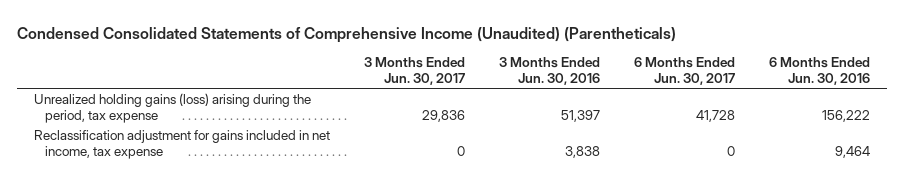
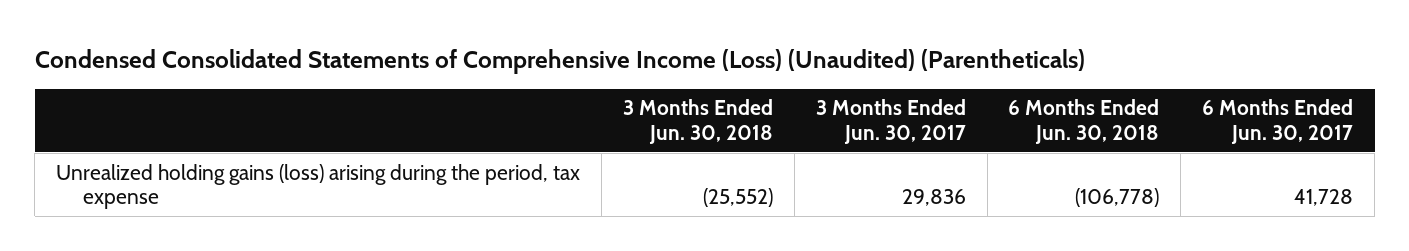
[17,26,677,43] Condensed Consolidated Statements of Comprehensive Income (Unaudited) (Parentheticals) -> [34,48,1085,74] Condensed Consolidated Statements of Comprehensive Income (Loss) (Unaudited) (Parentheticals)
[499,57,601,86] 3 Months Ended Jun. 30, 2016 -> none
[769,57,871,86] 6 Months Ended Jun. 30, 2016 -> none
none -> [622,99,773,145] 3 Months Ended Jun. 30, 2018
none -> [1008,99,1160,145] 6 Months Ended Jun. 30, 2018
[34,130,331,159] Reclassification adjustment for gains included in net income, tax expense -> none

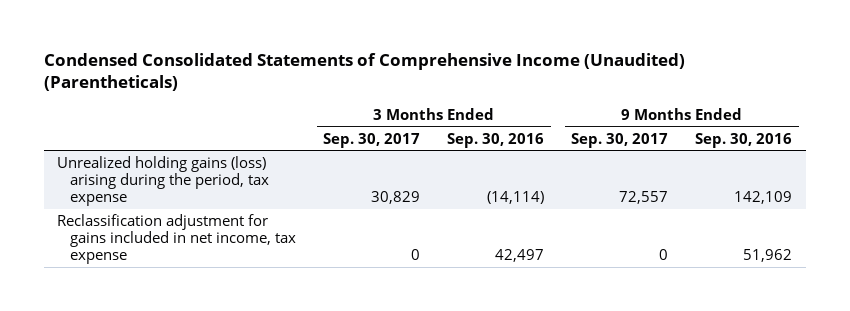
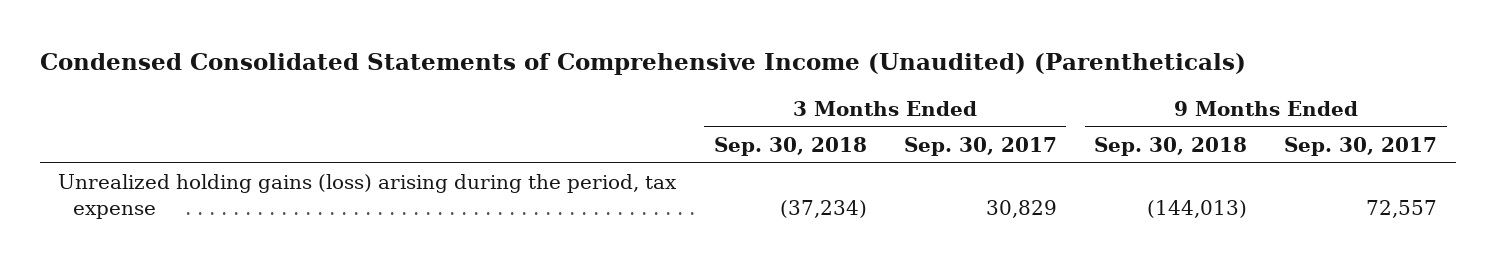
[447,132,545,148] Sep. 30, 2016 -> none
[695,132,793,148] Sep. 30, 2016 -> none
none -> [713,137,867,157] Sep. 30, 2018
none -> [1094,137,1248,157] Sep. 30, 2018
[57,214,297,264] Reclassification adjustment for gains included in net income, tax expense -> none

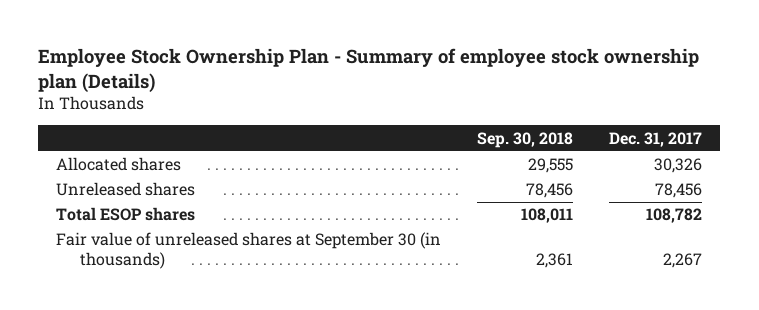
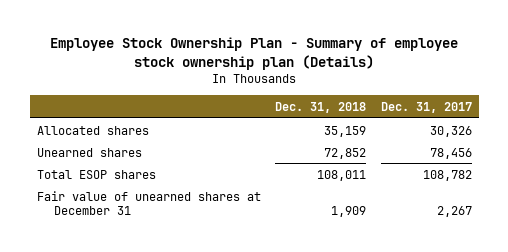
[477,131,574,148] Sep. 30, 2018 -> none
none -> [275,102,367,114] Dec. 31, 2018
[56,182,196,197] Unreleased shares -> [36,147,142,157] Unearned shares
[56,232,442,269] Fair value of unreleased shares at September 30 (in thousands) -> [36,190,261,216] Fair value of unearned shares at December 31

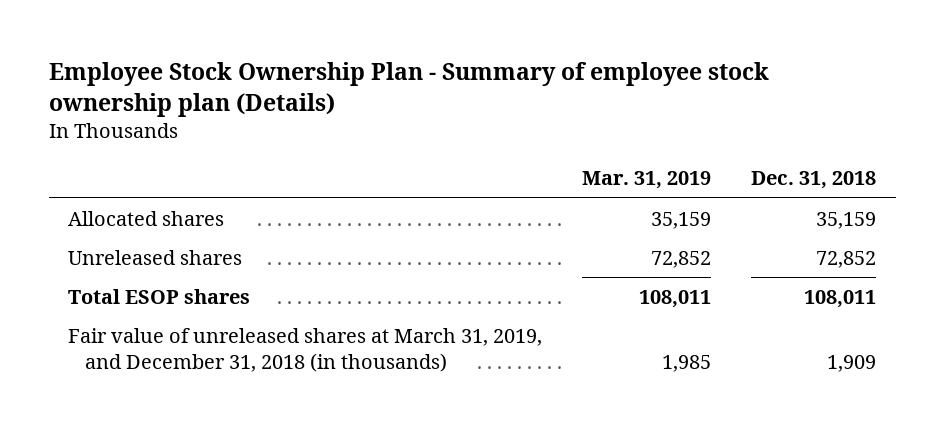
[380,102,472,114] Dec. 31, 2017 -> none
none -> [582,171,712,190] Mar. 31, 2019
[36,147,142,157] Unearned shares -> [68,249,243,265] Unreleased shares
[36,190,261,216] Fair value of unearned shares at December 31 -> [68,327,543,372] Fair value of unreleased shares at March 31, 2019, and December 31, 2018 (in thousands)

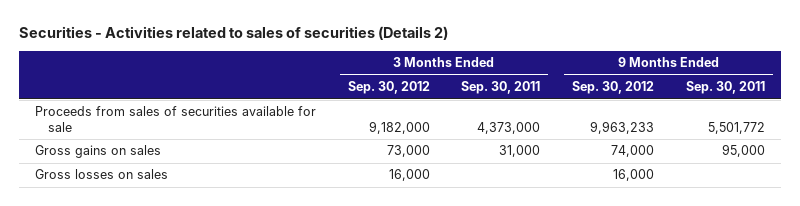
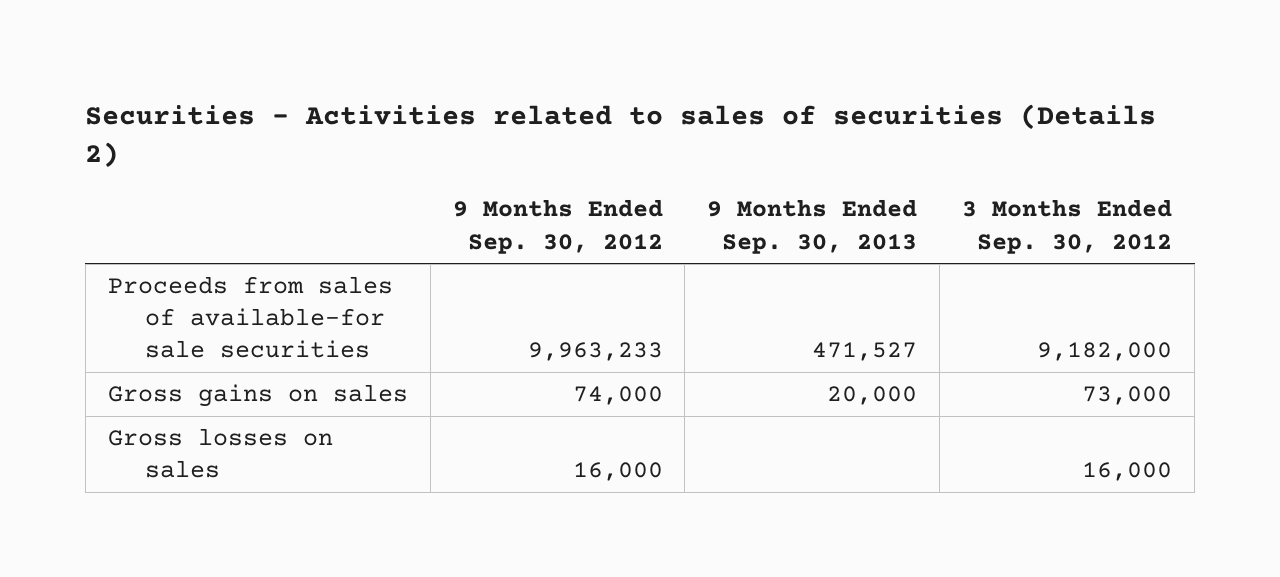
[461,81,541,95] Sep. 30, 2011 -> none
[685,81,765,95] Sep. 30, 2011 -> none
none -> [707,199,918,254] 9 Months Ended Sep. 30, 2013
[34,106,316,132] Proceeds from sales of securities available for sale -> [107,276,393,359] Proceeds from sales of available-for sale securities

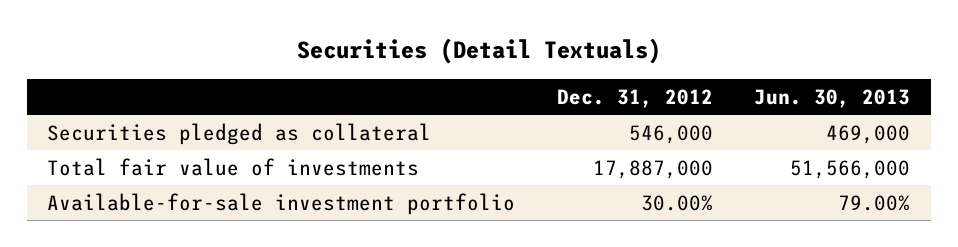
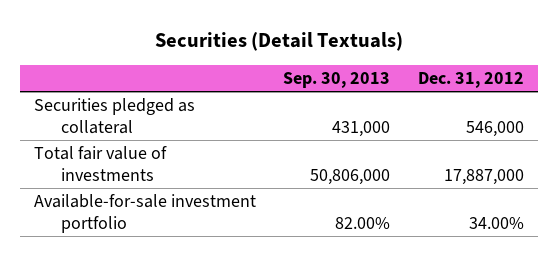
[754,88,911,108] Jun. 30, 2013 -> none
none -> [283,72,391,89] Sep. 30, 2013
[640,194,713,211] 30.00% -> [468,216,524,229] 34.00%

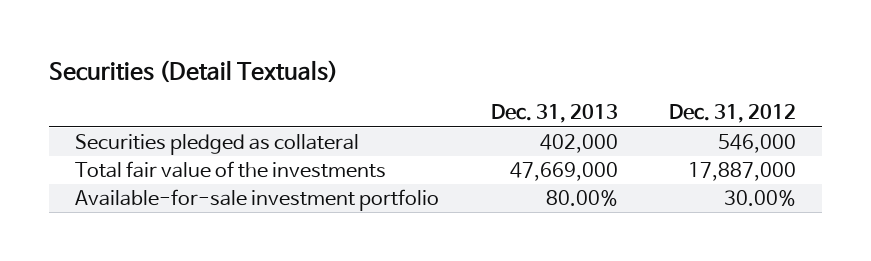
[283,72,391,89] Sep. 30, 2013 -> none
none -> [490,104,618,124] Dec. 31, 2013
[33,145,167,181] Total fair value of investments -> [74,161,386,179] Total fair value of the investments
[468,216,524,229] 34.00% -> [724,190,797,207] 30.00%

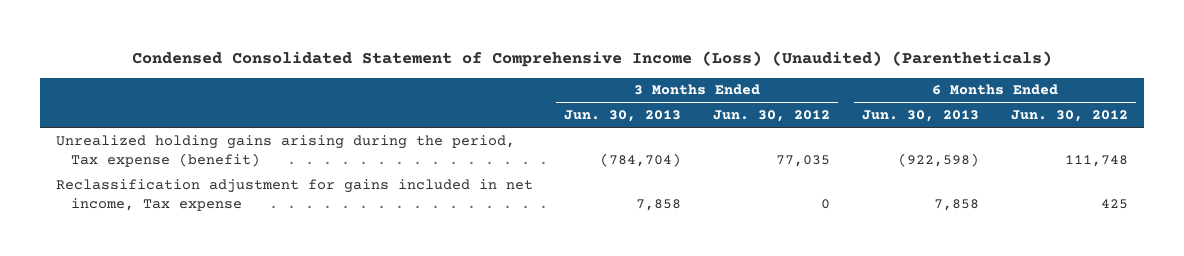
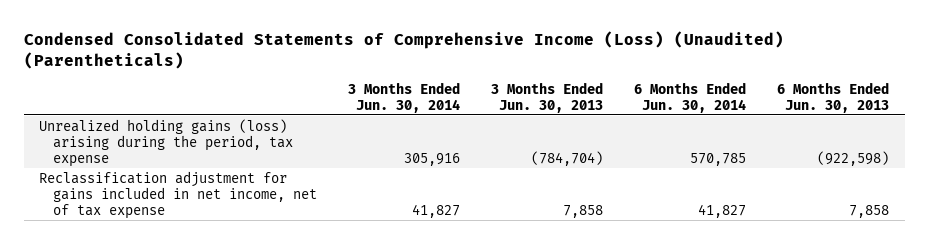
[131,50,1052,67] Condensed Consolidated Statement of Comprehensive Income (Loss) (Unaudited) (Parentheticals) -> [23,30,784,69] Condensed Consolidated Statements of Comprehensive Income (Loss) (Unaudited) (Parentheticals)
[713,110,831,123] Jun. 30, 2012 -> none
[1011,110,1129,123] Jun. 30, 2012 -> none
none -> [348,81,461,113] 3 Months Ended Jun. 30, 2014
none -> [634,81,747,113] 6 Months Ended Jun. 30, 2014
[55,134,515,168] Unrealized holding gains arising during the period, Tax expense (benefit) -> [39,118,294,167] Unrealized holding gains (loss) arising during the period, tax expense
[55,178,533,212] Reclassification adjustment for gains included in net income, Tax expense -> [39,170,318,219] Reclassification adjustment for gains included in net income, net of tax expense

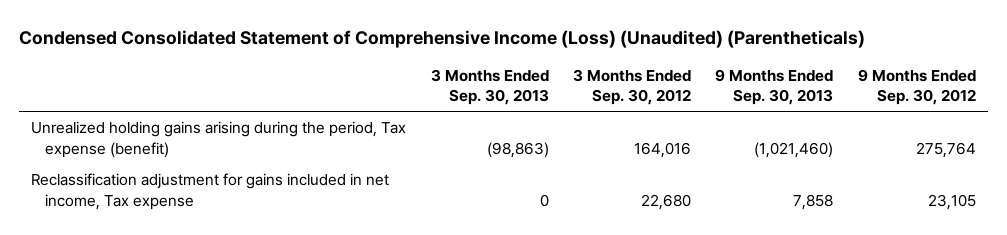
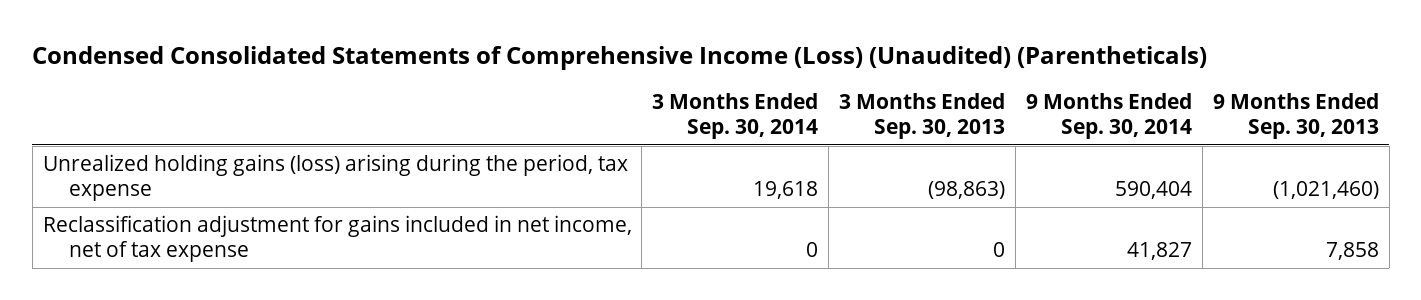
[19,29,866,48] Condensed Consolidated Statement of Comprehensive Income (Loss) (Unaudited) (Parentheticals) -> [32,45,1208,70] Condensed Consolidated Statements of Comprehensive Income (Loss) (Unaudited) (Parentheticals)
[573,68,692,105] 3 Months Ended Sep. 30, 2012 -> none
[857,68,976,105] 9 Months Ended Sep. 30, 2012 -> none
none -> [652,93,819,139] 3 Months Ended Sep. 30, 2014
none -> [1026,93,1193,139] 9 Months Ended Sep. 30, 2014
[31,121,407,158] Unrealized holding gains arising during the period, Tax expense (benefit) -> [42,154,628,201] Unrealized holding gains (loss) arising during the period, tax expense
[31,173,390,210] Reclassification adjustment for gains included in net income, Tax expense -> [42,215,632,262] Reclassification adjustment for gains included in net income, net of tax expense

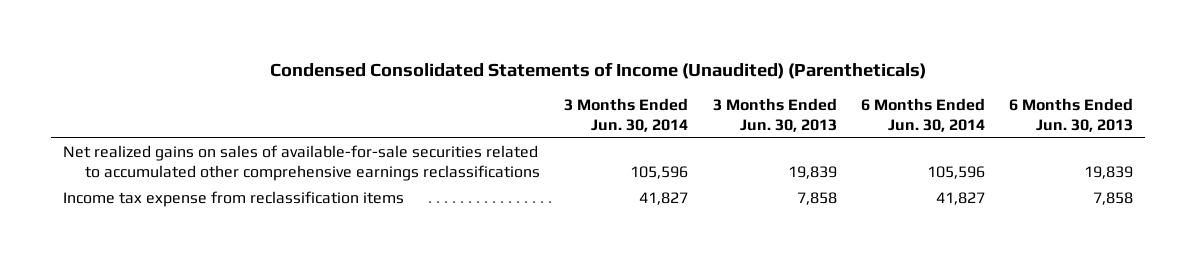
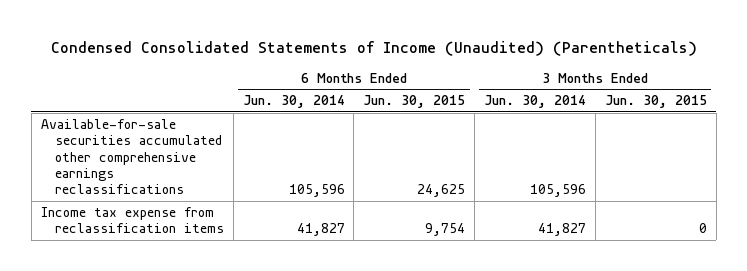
[712,98,837,133] 3 Months Ended Jun. 30, 2013 -> none
[1009,98,1134,133] 6 Months Ended Jun. 30, 2013 -> none
none -> [363,95,466,109] Jun. 30, 2015
none -> [604,95,707,109] Jun. 30, 2015
[63,145,540,181] Net realized gains on sales of available-for-sale securities related to accumulated other comprehensive earnings reclassifications -> [40,119,222,194] Available-for-sale securities accumulated other comprehensive earnings reclassifications

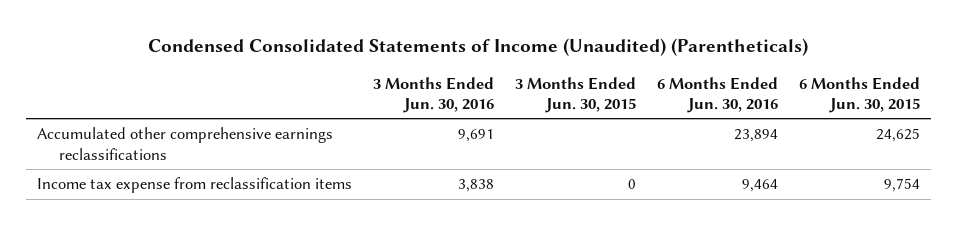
[242,95,345,109] Jun. 30, 2014 -> none
[484,95,587,109] Jun. 30, 2014 -> none
none -> [372,76,494,113] 3 Months Ended Jun. 30, 2016
none -> [657,76,779,113] 6 Months Ended Jun. 30, 2016
[40,119,222,194] Available-for-sale securities accumulated other comprehensive earnings reclassifications -> [36,127,333,160] Accumulated other comprehensive earnings reclassifications

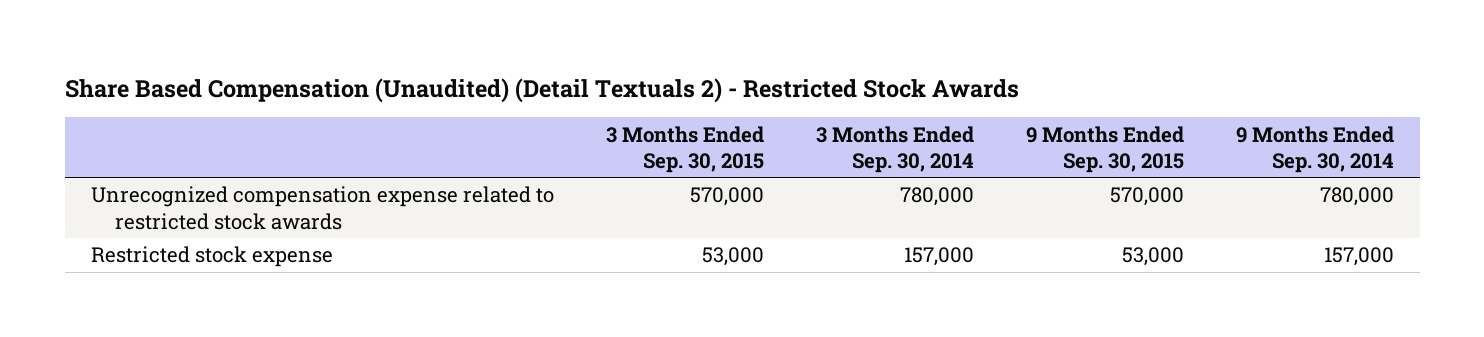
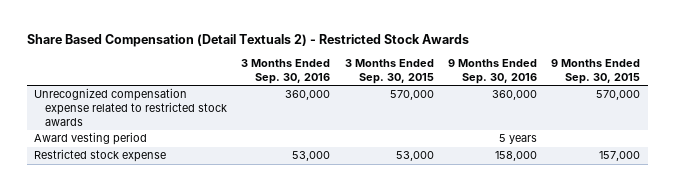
[64,77,1019,103] Share Based Compensation (Unaudited) (Detail Textuals 2) - Restricted Stock Awards -> [26,33,469,47] Share Based Compensation (Detail Textuals 2) - Restricted Stock Awards
[815,125,974,173] 3 Months Ended Sep. 30, 2014 -> none
[1235,125,1394,173] 9 Months Ended Sep. 30, 2014 -> none
none -> [241,59,331,84] 3 Months Ended Sep. 30, 2016
none -> [448,59,538,84] 9 Months Ended Sep. 30, 2016
none -> [33,132,147,146] Award vesting period
[1121,247,1184,267] 53,000 -> [599,151,641,162] 157,000

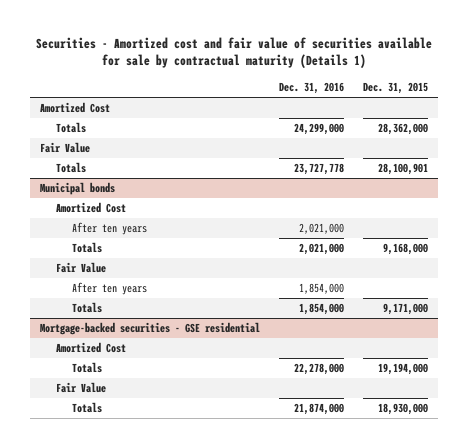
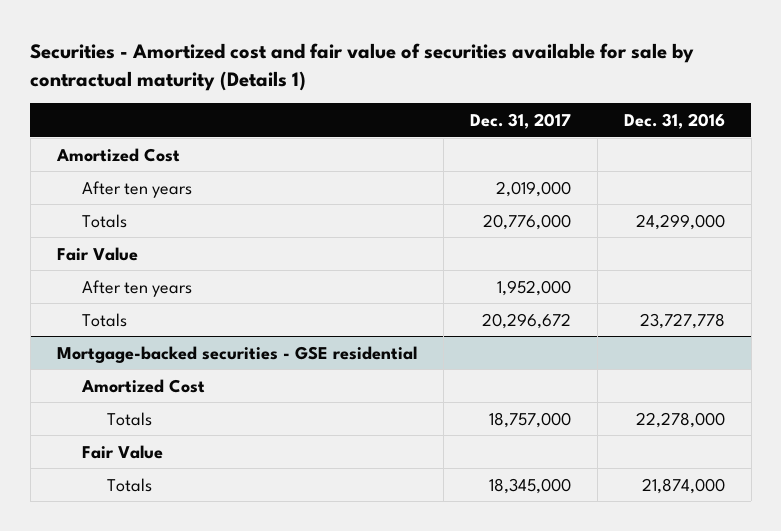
[363,81,429,94] Dec. 31, 2015 -> none
none -> [469,112,571,129] Dec. 31, 2017
none -> [81,180,192,198] After ten years
none -> [81,279,192,297] After ten years
[39,182,115,196] Municipal bonds -> none
[55,202,126,214] Amortized Cost -> none
[71,222,147,236] After ten years -> none
[71,242,102,254] Totals -> none
[55,262,106,274] Fair Value -> none
[71,282,147,296] After ten years -> none
[71,302,102,314] Totals -> none

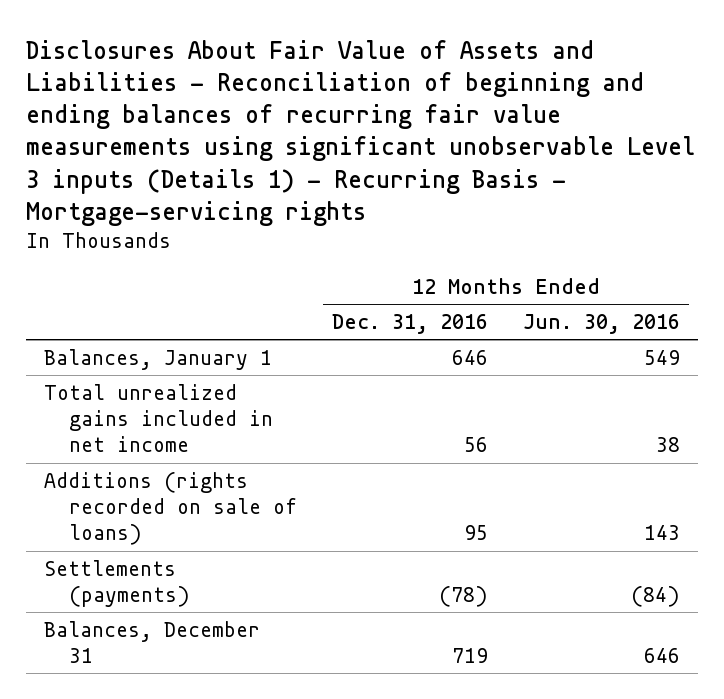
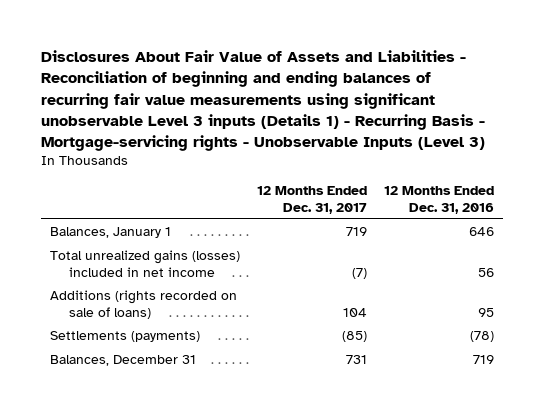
[26,39,696,227] Disclosures About Fair Value of Assets and Liabilities - Reconciliation of beginning and ending balances of recurring fair value measurements using significant unobservable Level 3 inputs (Details 1) - Recurring Basis - Mortgage-servicing rights -> [41,50,486,151] Disclosures About Fair Value of Assets and Liabilities - Reconciliation of beginning and ending balances of recurring fair value measurements using significant unobservable Level 3 inputs (Details 1) - Recurring Basis - Mortgage-servicing rights - Unobservable Inputs (Level 3)
[523,313,681,334] Jun. 30, 2016 -> none
none -> [257,186,368,214] 12 Months Ended Dec. 31, 2017
[43,383,274,453] Total unrealized gains included in net income -> [49,250,240,277] Total unrealized gains (losses) included in net income

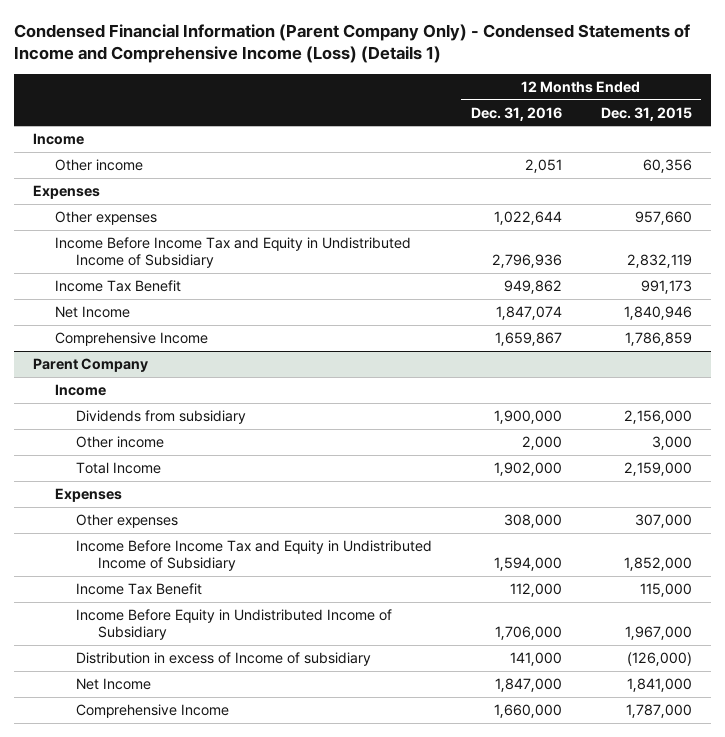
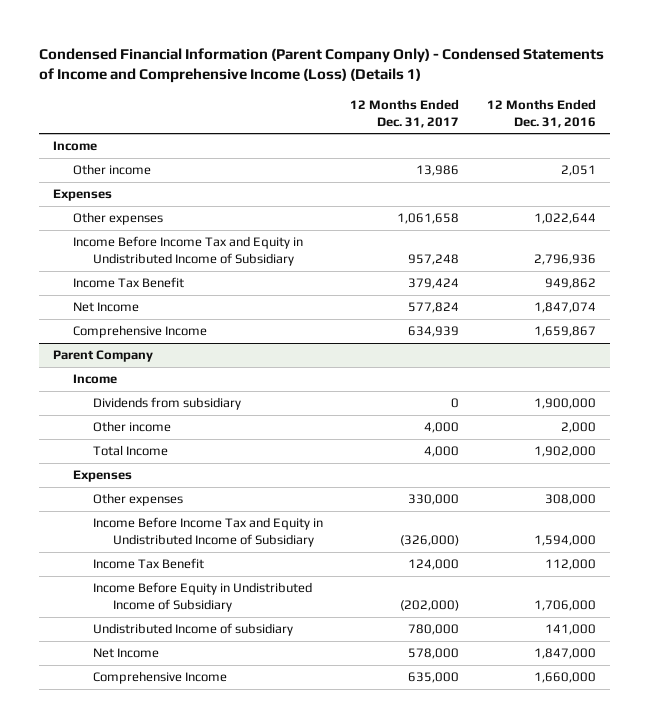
[600,106,692,121] Dec. 31, 2015 -> none
none -> [350,98,460,128] 12 Months Ended Dec. 31, 2017
[76,652,372,667] Distribution in excess of Income of subsidiary -> [93,623,294,637] Undistributed Income of subsidiary

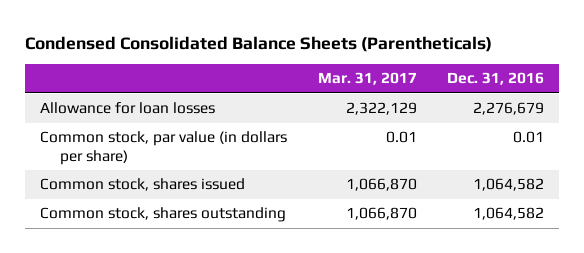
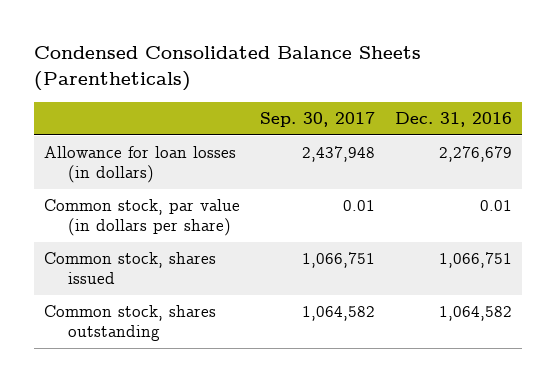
[317,72,417,86] Mar. 31, 2017 -> none
none -> [259,112,375,128] Sep. 30, 2017
[40,102,216,115] Allowance for loan losses -> [43,146,236,184] Allowance for loan losses (in dollars)
[473,178,545,192] 1,064,582 -> [439,252,513,269] 1,066,751

